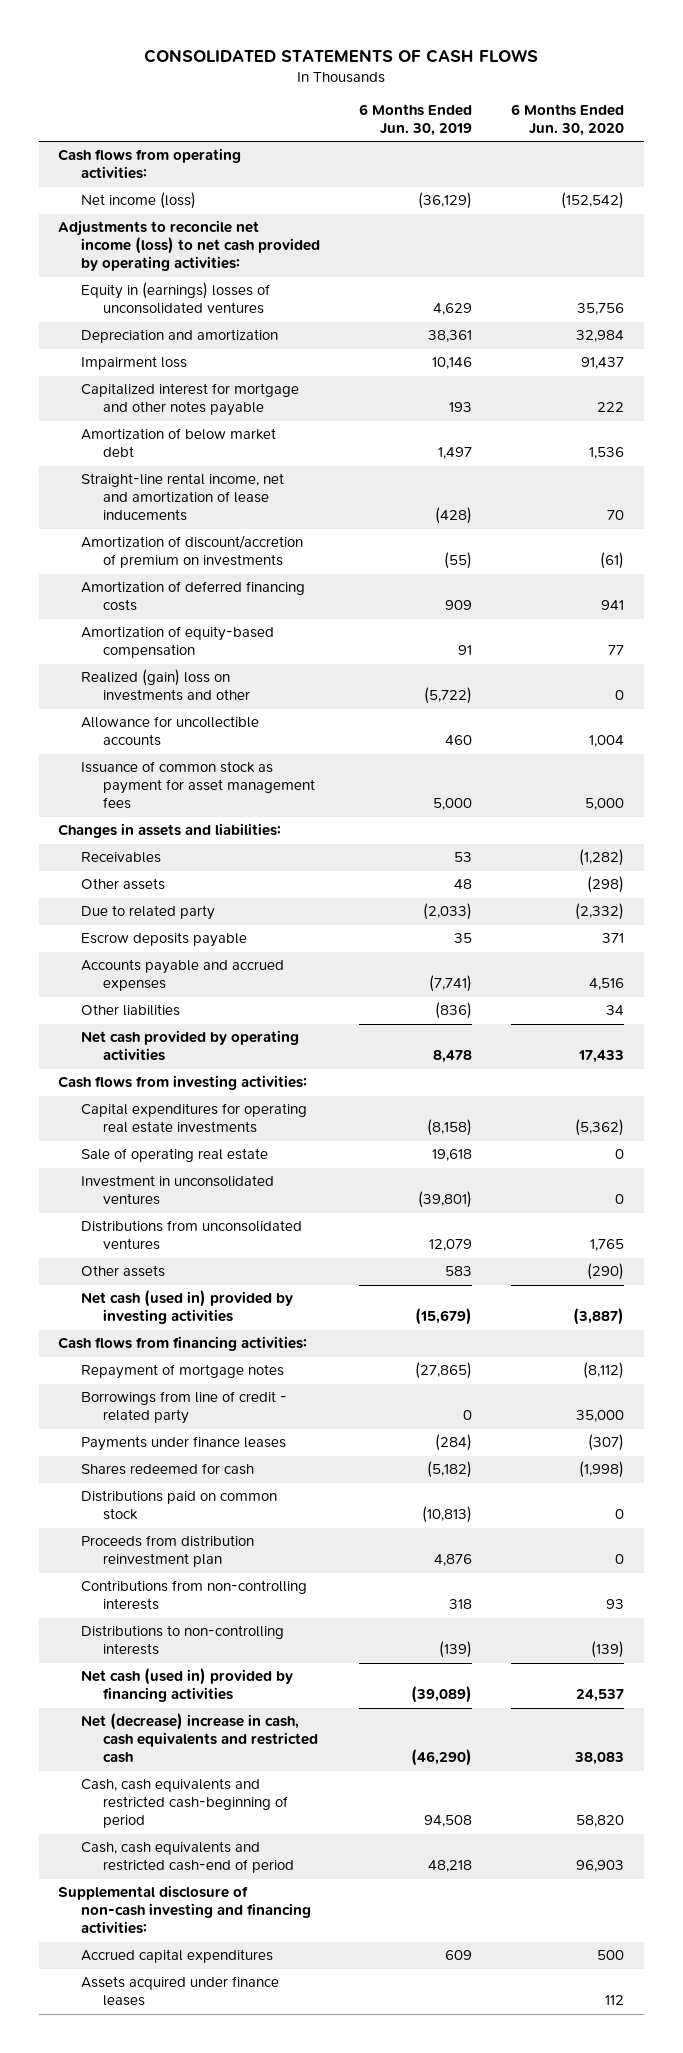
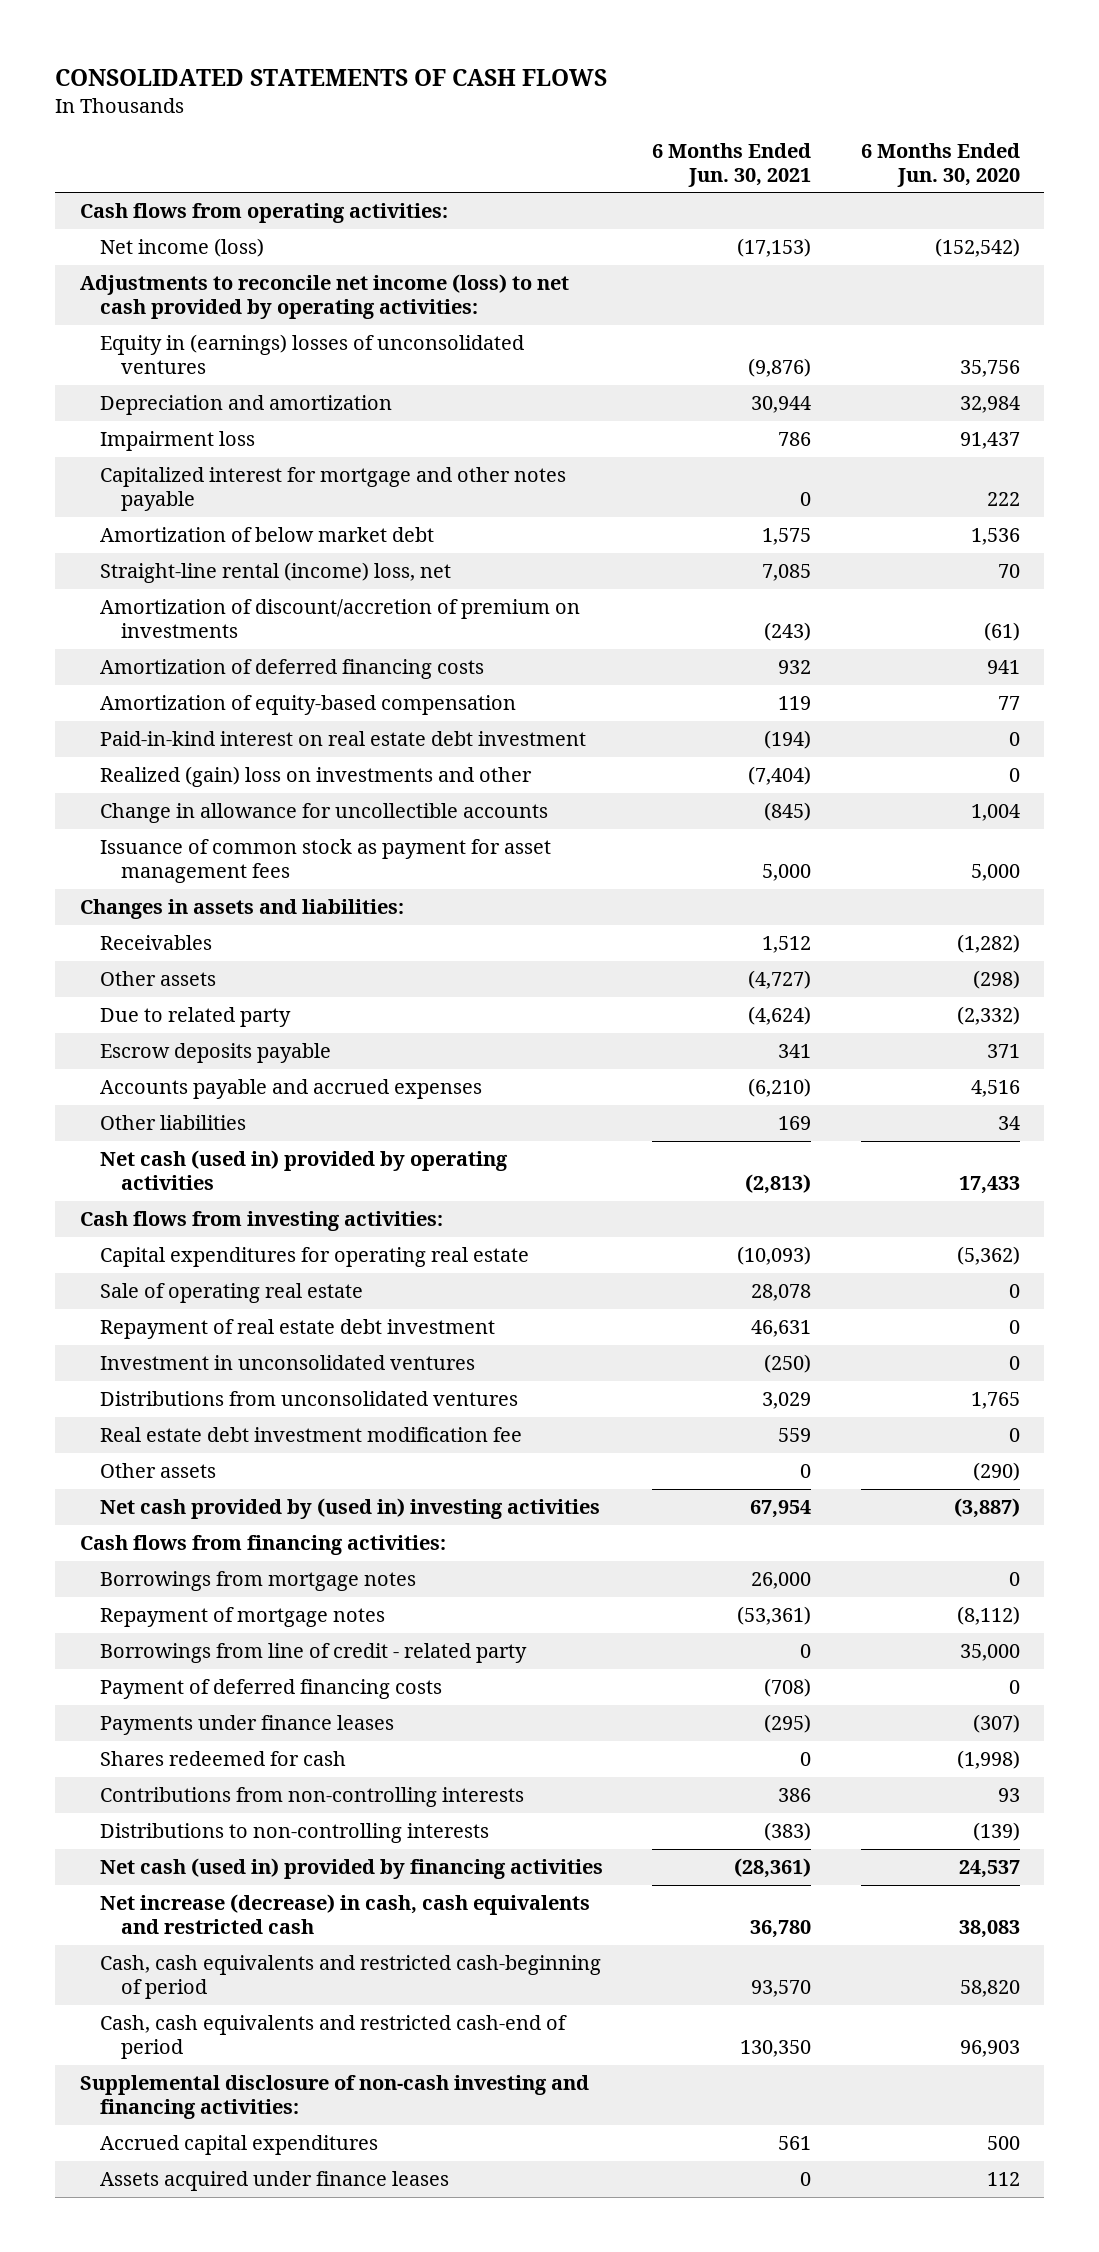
[359,103,473,136] 6 Months Ended Jun. 30, 2019 -> none
none -> [652,142,812,187] 6 Months Ended Jun. 30, 2021
[80,473,284,522] Straight-line rental income, net and amortization of lease inducements -> [100,561,452,583] Straight-line rental (income) loss, net
none -> [100,730,587,746] Paid-in-kind interest on real estate debt investment
[80,716,259,747] Allowance for uncollectible accounts -> [100,802,549,823] Change in allowance for uncollectible accounts
[80,1030,299,1062] Net cash provided by operating activities -> [100,1149,509,1191] Net cash (used in) provided by operating activities
[80,1103,307,1134] Capital expenditures for operating real estate investments -> [100,1246,530,1267] Capital expenditures for operating real estate
none -> [100,1318,496,1339] Repayment of real estate debt investment
none -> [100,1426,523,1442] Real estate debt investment modification fee
[80,1290,293,1325] Net cash (used in) provided by investing activities -> [100,1497,601,1519] Net cash provided by (used in) investing activities
none -> [100,1570,417,1591] Borrowings from mortgage notes
none -> [100,1678,443,1699] Payment of deferred financing costs
[80,1490,277,1521] Distributions paid on common stock -> none
[80,1535,254,1568] Proceeds from distribution reinvestment plan -> none
[80,1713,319,1764] Net (decrease) increase in cash, cash equivalents and restricted cash -> [100,1893,591,1935] Net increase (decrease) in cash, cash equivalents and restricted cash

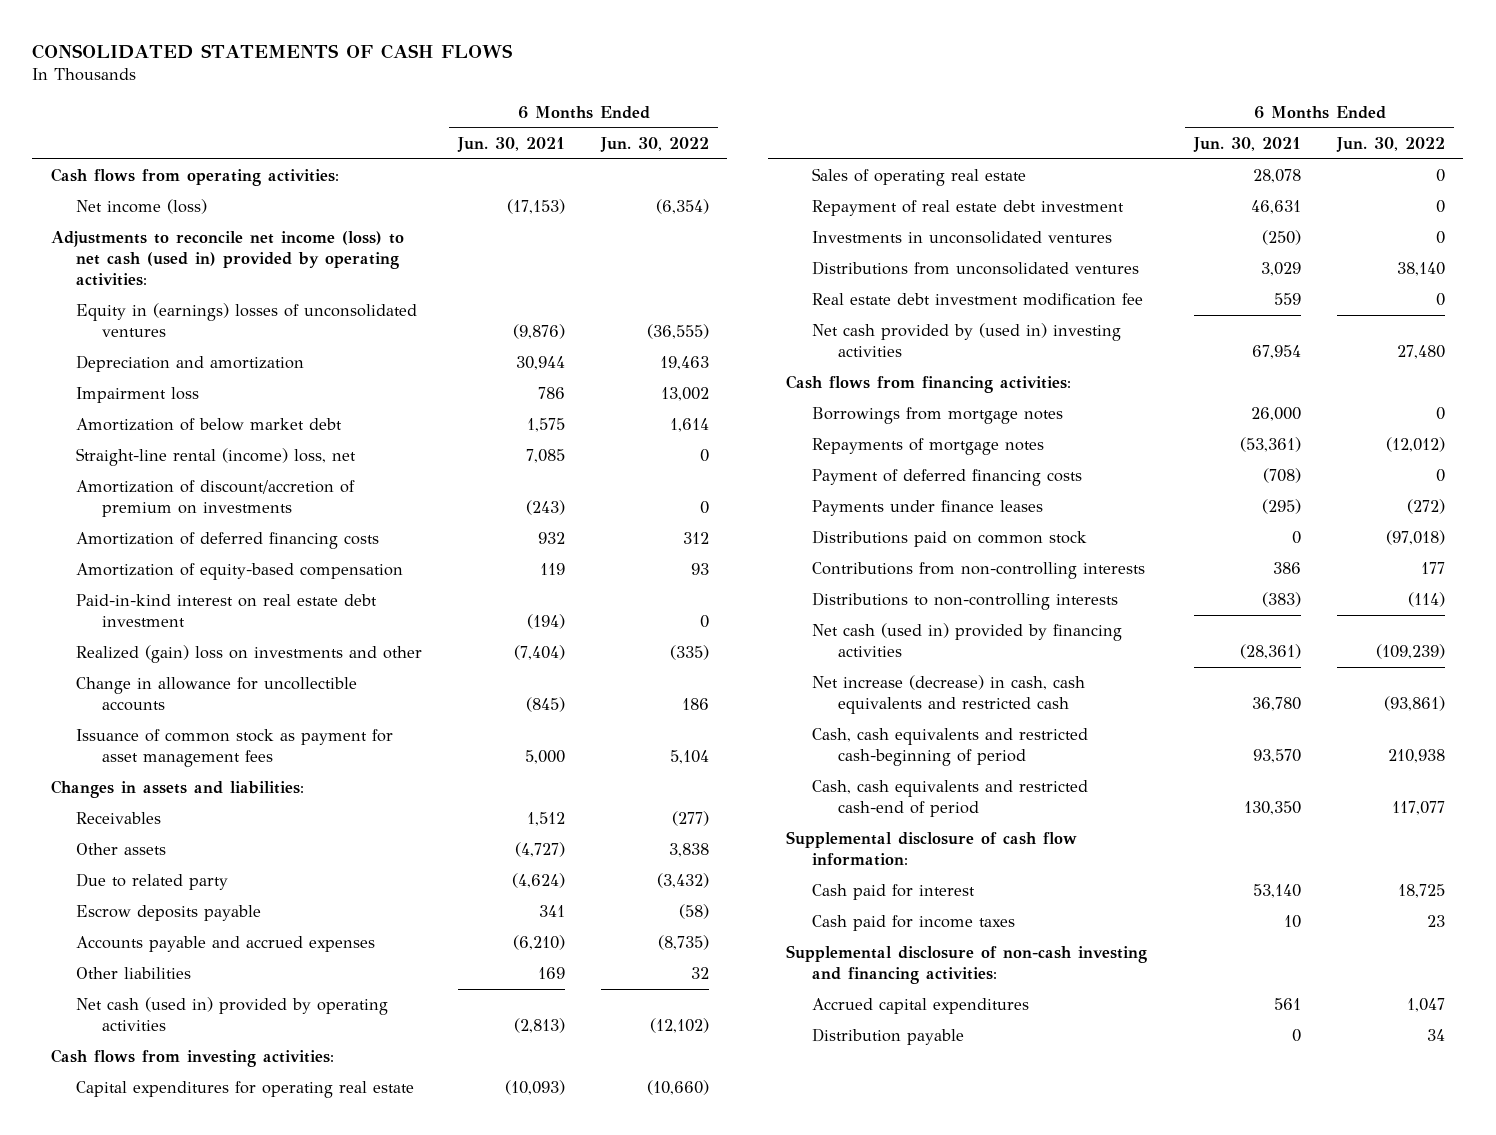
[860,142,1020,187] 6 Months Ended Jun. 30, 2020 -> none
none -> [600,136,710,152] Jun. 30, 2022
[79,273,569,320] Adjustments to reconcile net income (loss) to net cash provided by operating activities: -> [50,231,404,287] Adjustments to reconcile net income (loss) to net cash (used in) provided by operating activities:
[100,466,567,512] Capitalized interest for mortgage and other notes payable -> none
[100,1282,364,1303] Sale of operating real estate -> [812,168,1027,187] Sales of operating real estate
[100,1354,476,1370] Investment in unconsolidated ventures -> [812,231,1113,245] Investments in unconsolidated ventures
[100,1462,217,1478] Other assets -> none
[100,1642,528,1663] Borrowings from line of credit - related party -> none
[100,1606,386,1627] Repayment of mortgage notes -> [812,438,1045,456] Repayments of mortgage notes
[100,1750,347,1766] Shares redeemed for cash -> none
none -> [812,530,1088,548] Distributions paid on common stock
none -> [786,831,1078,867] Supplemental disclosure of cash flow information:
none -> [812,884,976,901] Cash paid for interest
none -> [812,915,1016,932] Cash paid for income taxes
[100,2170,450,2191] Assets acquired under finance leases -> none
none -> [812,1028,965,1046] Distribution payable

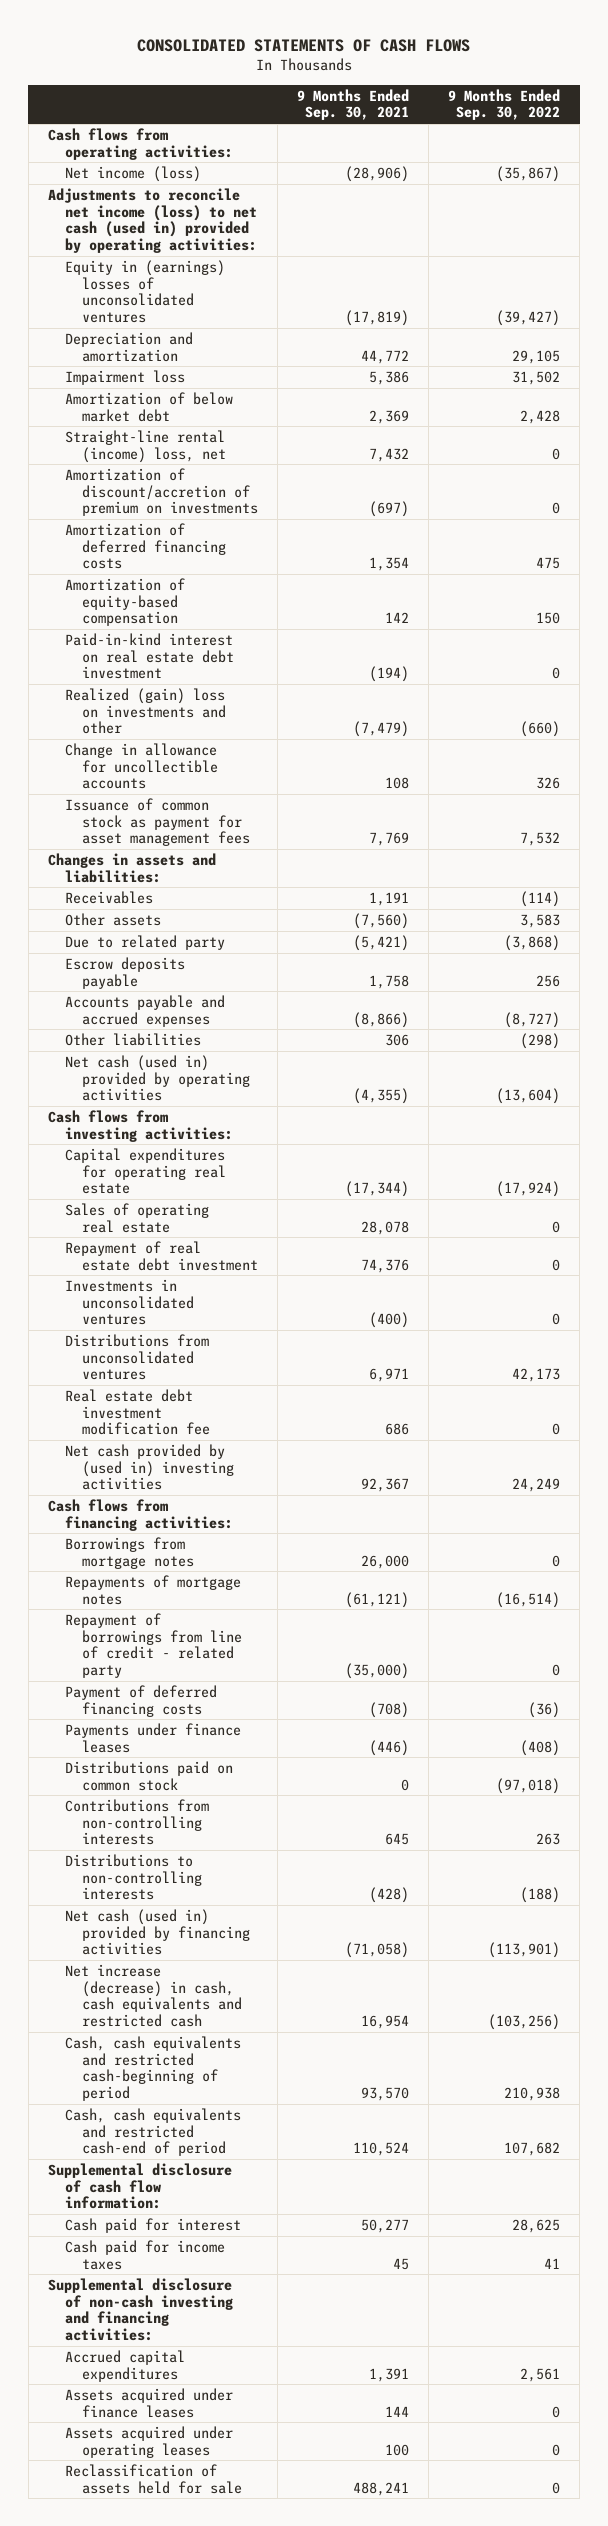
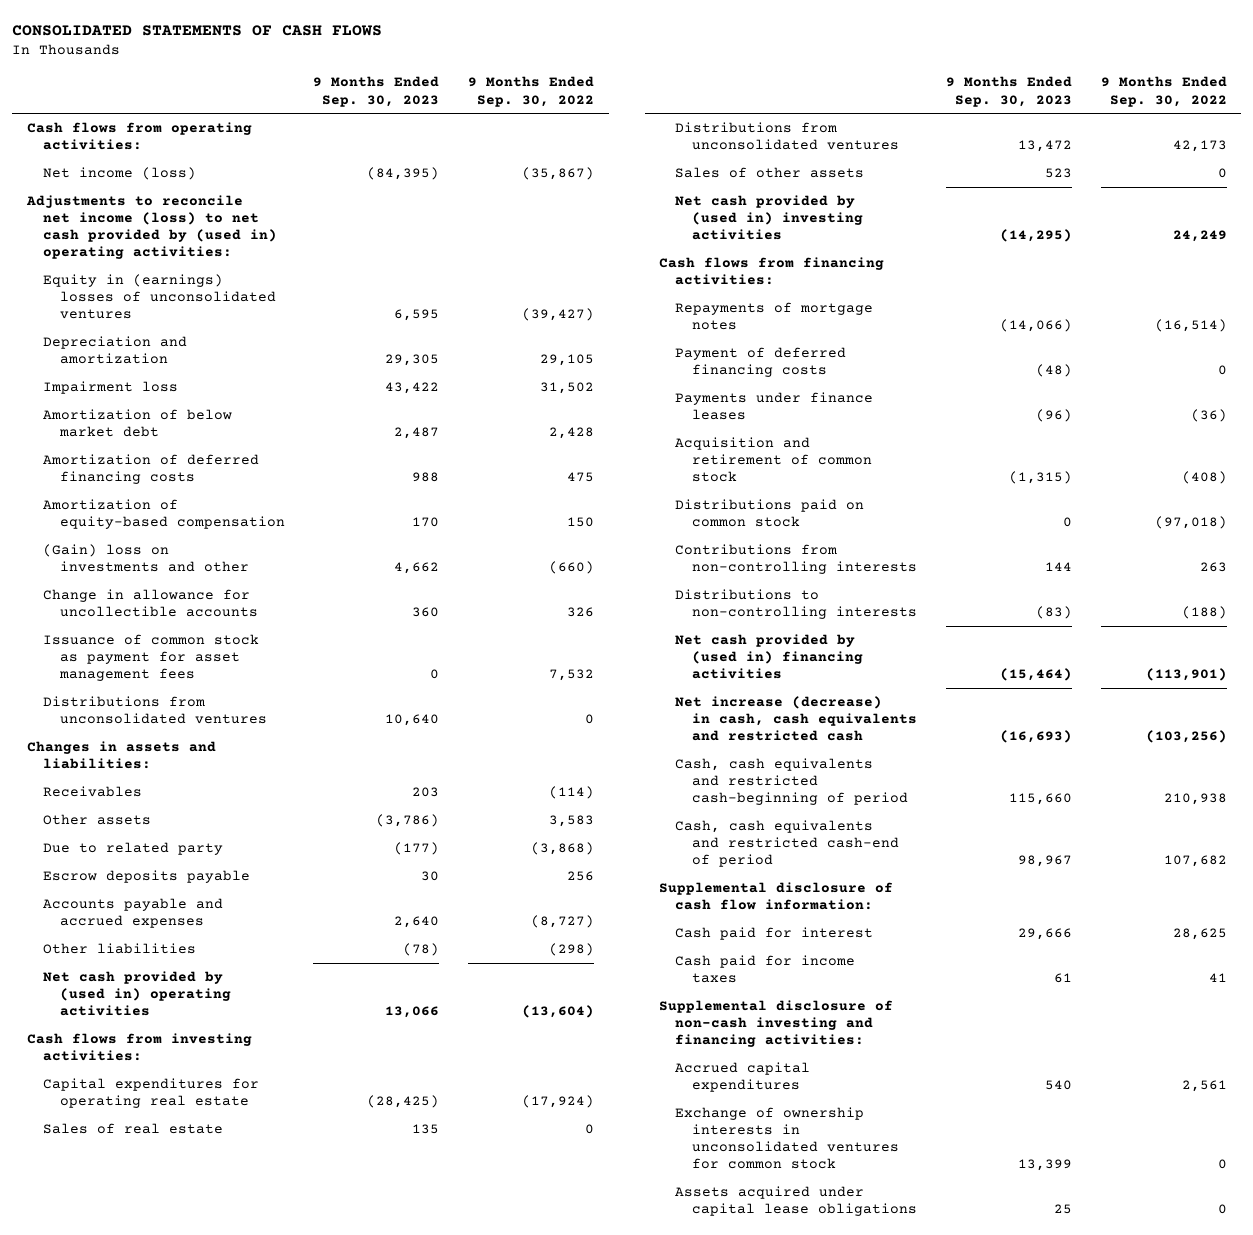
[297,88,410,121] 9 Months Ended Sep. 30, 2021 -> none
none -> [313,76,440,107] 9 Months Ended Sep. 30, 2023
[47,187,257,253] Adjustments to reconcile net income (loss) to net cash (used in) provided by operating activities: -> [25,195,278,260] Adjustments to reconcile net income (loss) to net cash provided by (used in) operating activities:
[64,429,227,463] Straight-line rental (income) loss, net -> none
[64,467,259,517] Amortization of discount/accretion of premium on investments -> none
[64,632,235,680] Paid-in-kind interest on real estate debt investment -> none
[64,687,227,735] Realized (gain) loss on investments and other -> [43,544,249,573] (Gain) loss on investments and other
none -> [43,696,267,725] Distributions from unconsolidated ventures
[64,1054,251,1102] Net cash (used in) provided by operating activities -> [43,971,231,1017] Net cash provided by (used in) operating activities
[64,1240,259,1271] Repayment of real estate debt investment -> none
[64,1278,195,1326] Investments in unconsolidated ventures -> none
[64,1202,209,1233] Sales of operating real estate -> [43,1123,224,1135] Sales of real estate
[64,1388,211,1436] Real estate debt investment modification fee -> none
none -> [675,167,865,179] Sales of other assets
[64,1536,195,1569] Borrowings from mortgage notes -> none
[64,1612,243,1678] Repayment of borrowings from line of credit - related party -> none
[528,1701,561,1718] (36) -> [1217,365,1227,376] 0
[520,1739,561,1756] (408) -> [1190,409,1227,423] (36)
none -> [675,437,872,483] Acquisition and retirement of common stock
[64,1908,251,1956] Net cash (used in) provided by financing activities -> [675,634,863,680] Net cash provided by (used in) financing activities
[64,2425,233,2458] Assets acquired under operating leases -> none
[64,2463,243,2494] Reclassification of assets held for sale -> none
none -> [675,1107,899,1170] Exchange of ownership interests in unconsolidated ventures for common stock
[64,2387,233,2418] Assets acquired under finance leases -> [675,1186,917,1217] Assets acquired under capital lease obligations

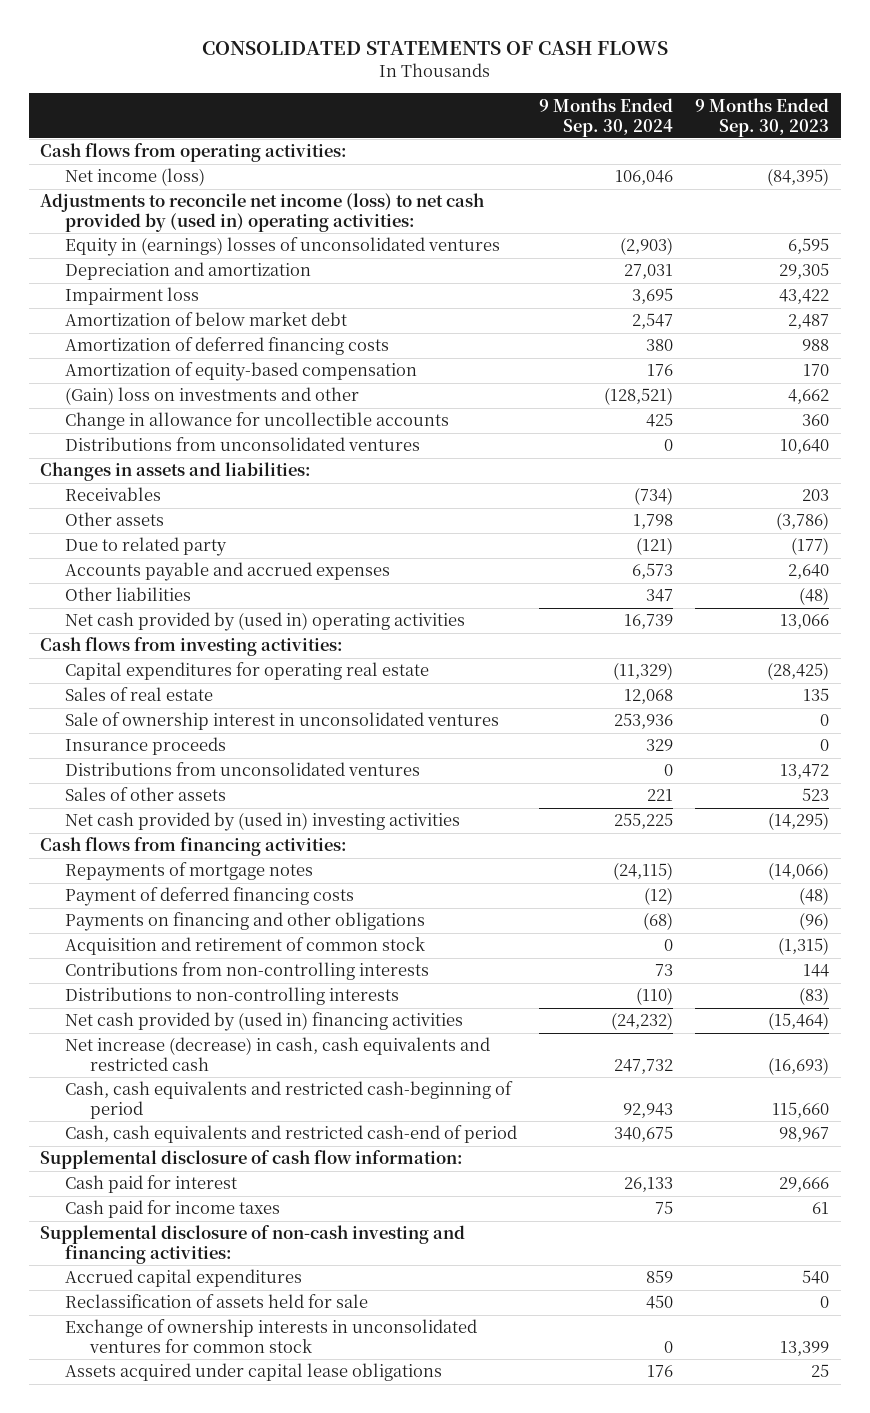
[468,76,595,107] 9 Months Ended Sep. 30, 2022 -> none
none -> [539,97,674,137] 9 Months Ended Sep. 30, 2024
[43,634,260,682] Issuance of common stock as payment for asset management fees -> none
[43,870,251,884] Escrow deposits payable -> none
[403,943,440,957] (78) -> [799,587,830,606] (48)
none -> [65,712,500,731] Sale of ownership interest in unconsolidated ventures
none -> [65,737,227,756] Insurance proceeds
[675,392,874,421] Payments under finance leases -> [65,912,426,932] Payments on financing and other obligations
[675,499,865,528] Distributions paid on common stock -> none
none -> [65,1294,369,1309] Reclassification of assets held for sale

